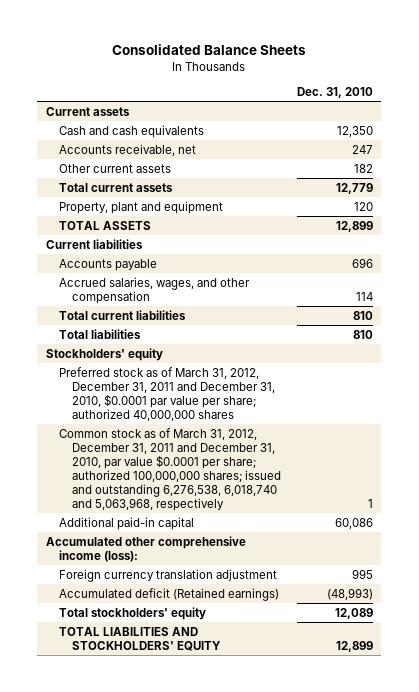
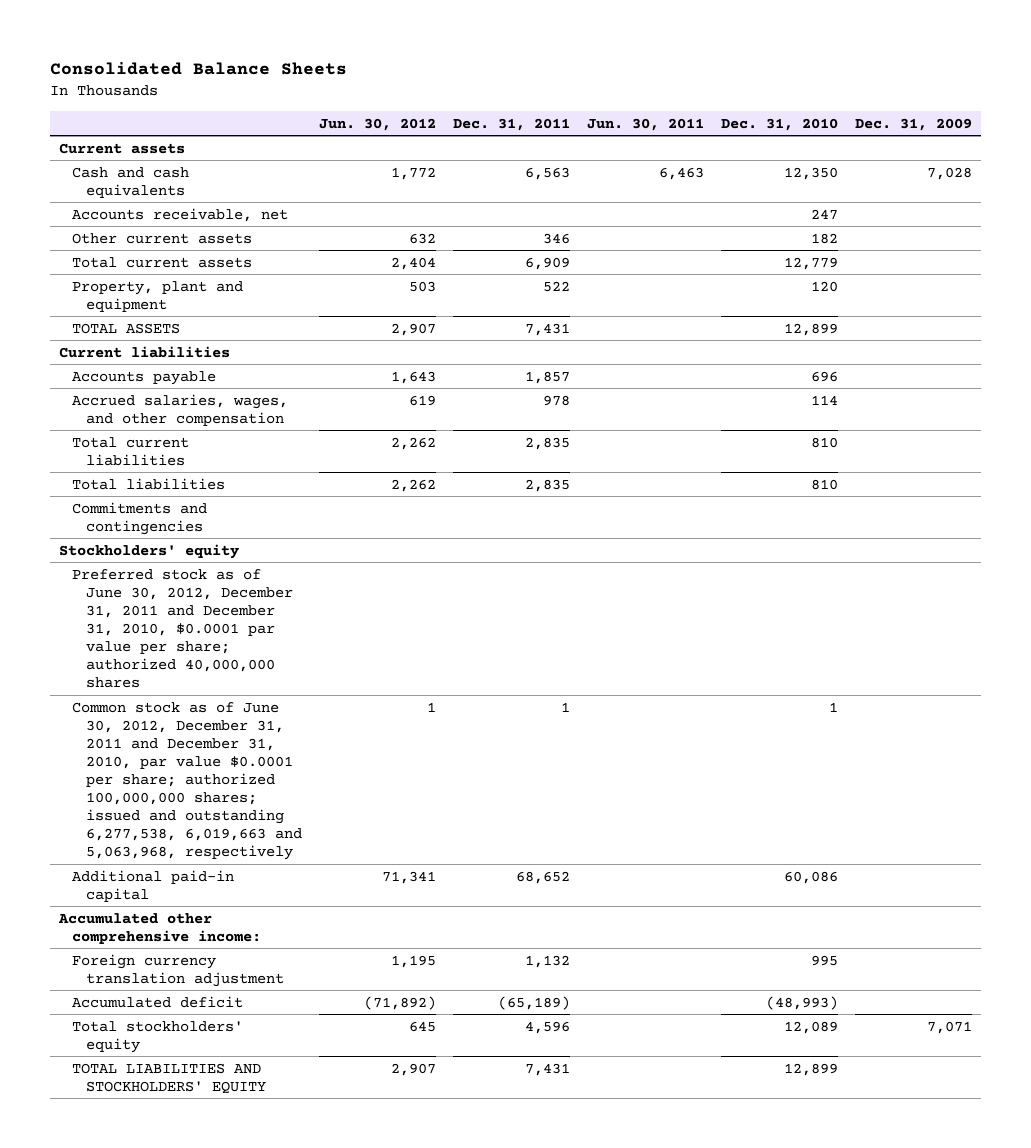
none -> [318,117,436,131] Jun. 30, 2012
none -> [452,117,570,131] Dec. 31, 2011
none -> [587,117,705,131] Jun. 30, 2011
none -> [855,117,973,131] Dec. 31, 2009
none -> [72,501,208,535] Commitments and contingencies
[58,366,275,421] Preferred stock as of March 31, 2012, December 31, 2011 and December 31, 2010, $0.0001 par value per share; authorized 40,000,000 shares -> [72,568,293,689] Preferred stock as of June 30, 2012, December 31, 2011 and December 31, 2010, $0.0001 par value per share; authorized 40,000,000 shares
[58,427,281,511] Common stock as of March 31, 2012, December 31, 2011 and December 31, 2010, par value $0.0001 per share; authorized 100,000,000 shares; issued and outstanding 6,276,538, 6,018,740 and 5,063,968, respectively -> [72,701,302,861] Common stock as of June 30, 2012, December 31, 2011 and December 31, 2010, par value $0.0001 per share; authorized 100,000,000 shares; issued and outstanding 6,277,538, 6,019,663 and 5,063,968, respectively
[45,535,246,562] Accumulated other comprehensive income (loss): -> [57,912,262,944] Accumulated other comprehensive income:
[58,587,279,601] Accumulated deficit (Retained earnings) -> [72,995,244,1008] Accumulated deficit

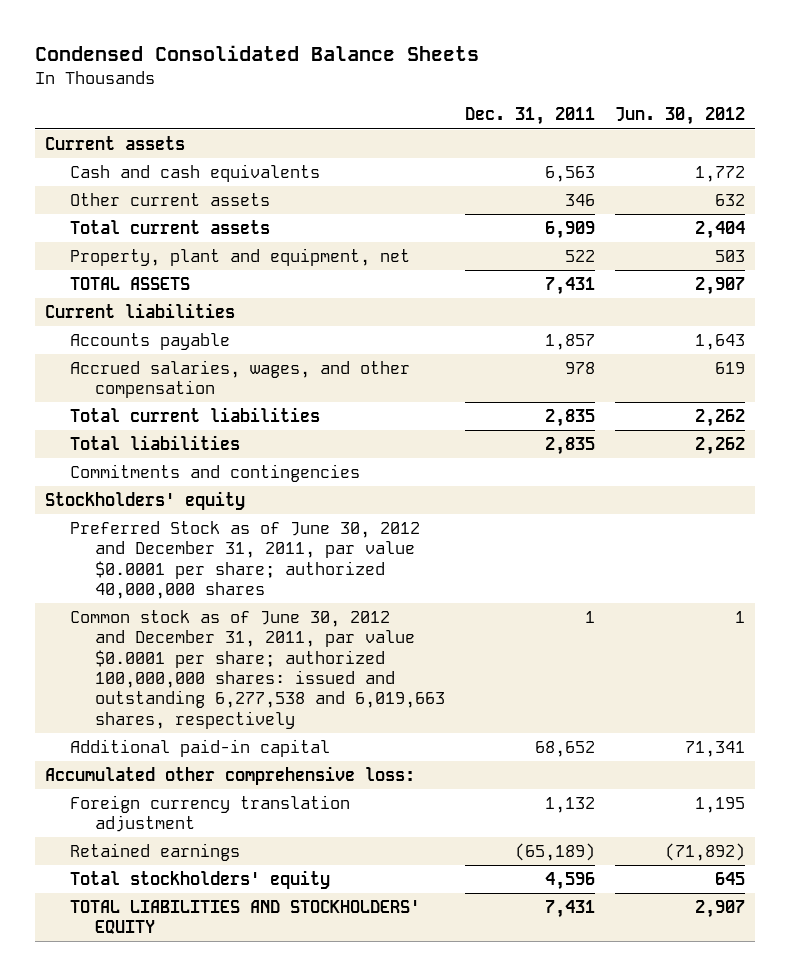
[49,62,347,76] Consolidated Balance Sheets -> [34,44,479,61] Condensed Consolidated Balance Sheets
[587,117,705,131] Jun. 30, 2011 -> none
[721,117,839,131] Dec. 31, 2010 -> none
[855,117,973,131] Dec. 31, 2009 -> none
[72,207,289,222] Accounts receivable, net -> none
[72,280,244,312] Property, plant and equipment -> [69,247,410,266] Property, plant and equipment, net
[72,568,293,689] Preferred stock as of June 30, 2012, December 31, 2011 and December 31, 2010, $0.0001 par value per share; authorized 40,000,000 shares -> [69,520,420,599] Preferred Stock as of June 30, 2012 and December 31, 2011, par value $0.0001 per share; authorized 40,000,000 shares
[72,701,302,861] Common stock as of June 30, 2012, December 31, 2011 and December 31, 2010, par value $0.0001 per share; authorized 100,000,000 shares; issued and outstanding 6,277,538, 6,019,663 and 5,063,968, respectively -> [69,609,445,729] Common stock as of June 30, 2012 and December 31, 2011, par value $0.0001 per share; authorized 100,000,000 shares: issued and outstanding 6,277,538 and 6,019,663 shares, respectively
[57,912,262,944] Accumulated other comprehensive income: -> [44,765,415,785] Accumulated other comprehensive loss:
[72,995,244,1008] Accumulated deficit -> [69,842,240,861] Retained earnings

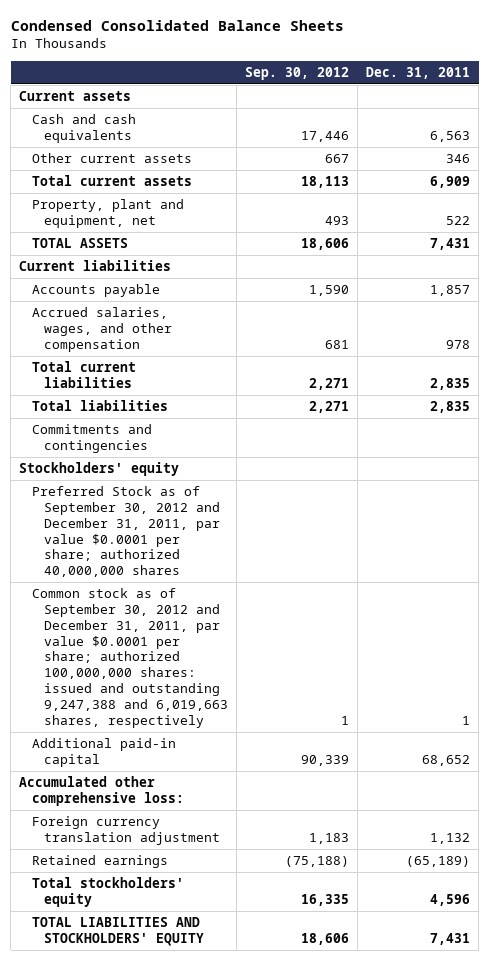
[615,107,746,126] Jun. 30, 2012 -> none
none -> [245,66,350,80] Sep. 30, 2012
[69,520,420,599] Preferred Stock as of June 30, 2012 and December 31, 2011, par value $0.0001 per share; authorized 40,000,000 shares -> [31,486,221,578] Preferred Stock as of September 30, 2012 and December 31, 2011, par value $0.0001 per share; authorized 40,000,000 shares
[69,609,445,729] Common stock as of June 30, 2012 and December 31, 2011, par value $0.0001 per share; authorized 100,000,000 shares: issued and outstanding 6,277,538 and 6,019,663 shares, respectively -> [31,588,229,728] Common stock as of September 30, 2012 and December 31, 2011, par value $0.0001 per share; authorized 100,000,000 shares: issued and outstanding 9,247,388 and 6,019,663 shares, respectively

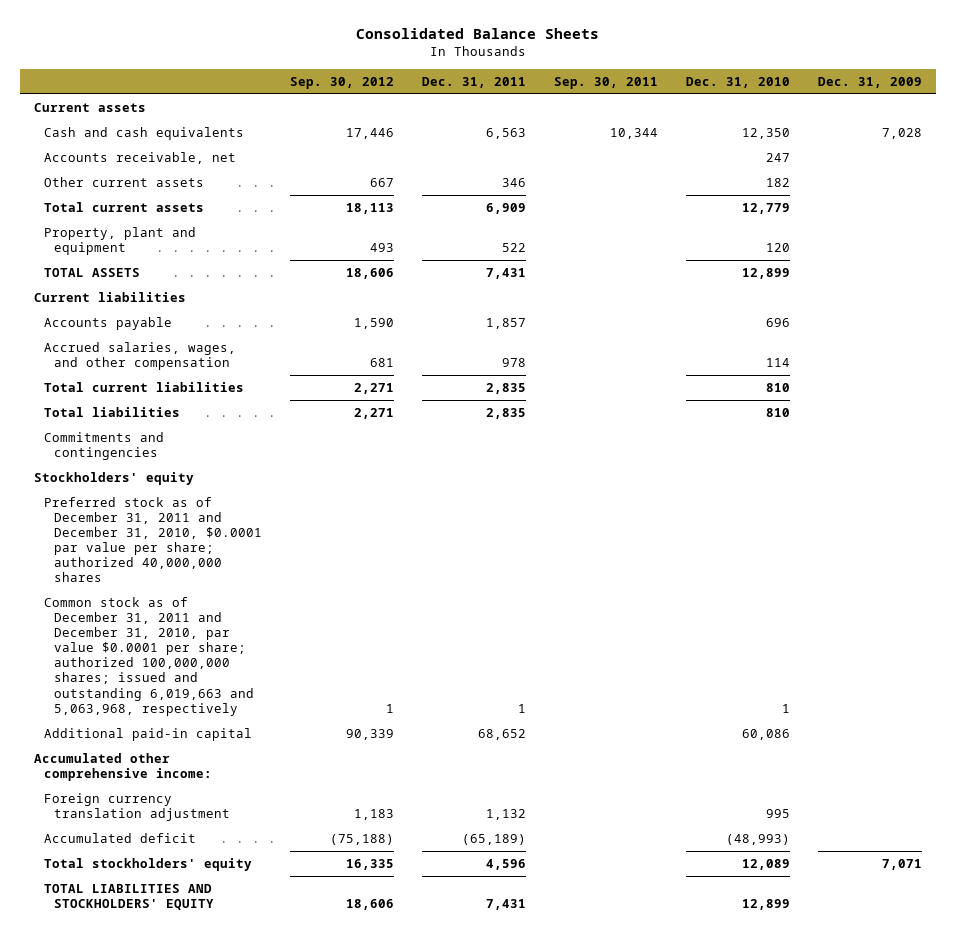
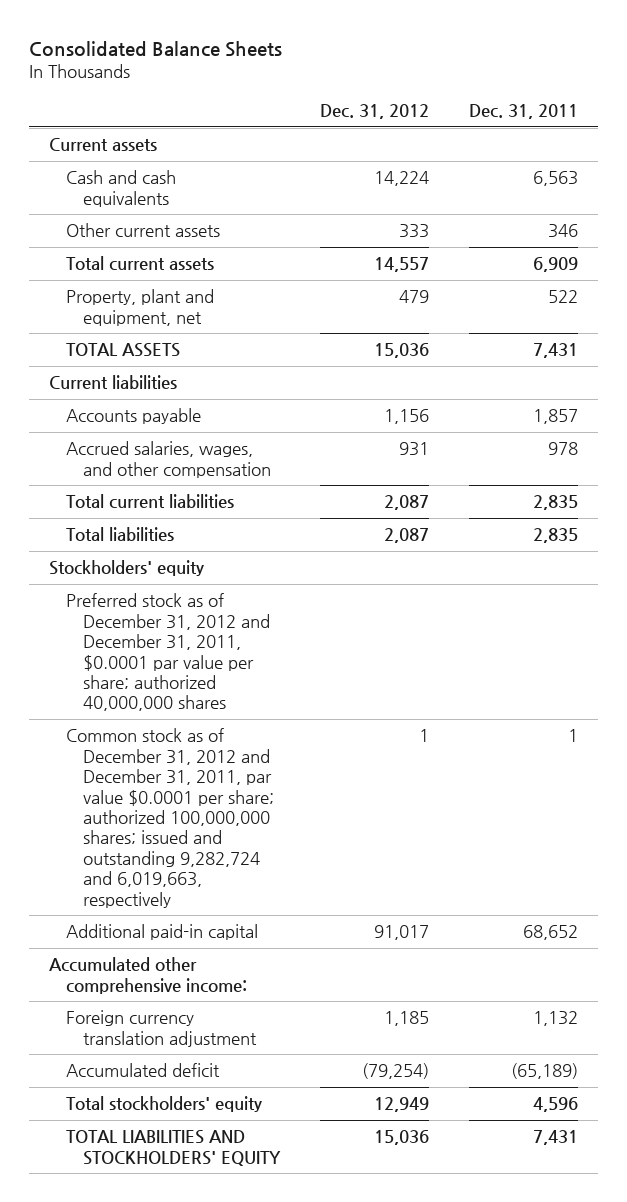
[289,76,394,89] Sep. 30, 2012 -> none
[553,76,658,89] Sep. 30, 2011 -> none
[685,76,790,88] Dec. 31, 2010 -> none
[817,76,922,88] Dec. 31, 2009 -> none
none -> [320,104,430,120] Dec. 31, 2012
[43,151,236,164] Accounts receivable, net -> none
[43,226,196,256] Property, plant and equipment -> [65,289,214,326] Property, plant and equipment, net
[43,431,164,461] Commitments and contingencies -> none
[43,496,262,583] Preferred stock as of December 31, 2011 and December 31, 2010, $0.0001 par value per share; authorized 40,000,000 shares -> [65,593,271,712] Preferred stock as of December 31, 2012 and December 31, 2011, $0.0001 par value per share; authorized 40,000,000 shares
[43,596,254,716] Common stock as of December 31, 2011 and December 31, 2010, par value $0.0001 per share; authorized 100,000,000 shares; issued and outstanding 6,019,663 and 5,063,968, respectively -> [65,728,275,908] Common stock as of December 31, 2012 and December 31, 2011, par value $0.0001 per share; authorized 100,000,000 shares; issued and outstanding 9,282,724 and 6,019,663, respectively

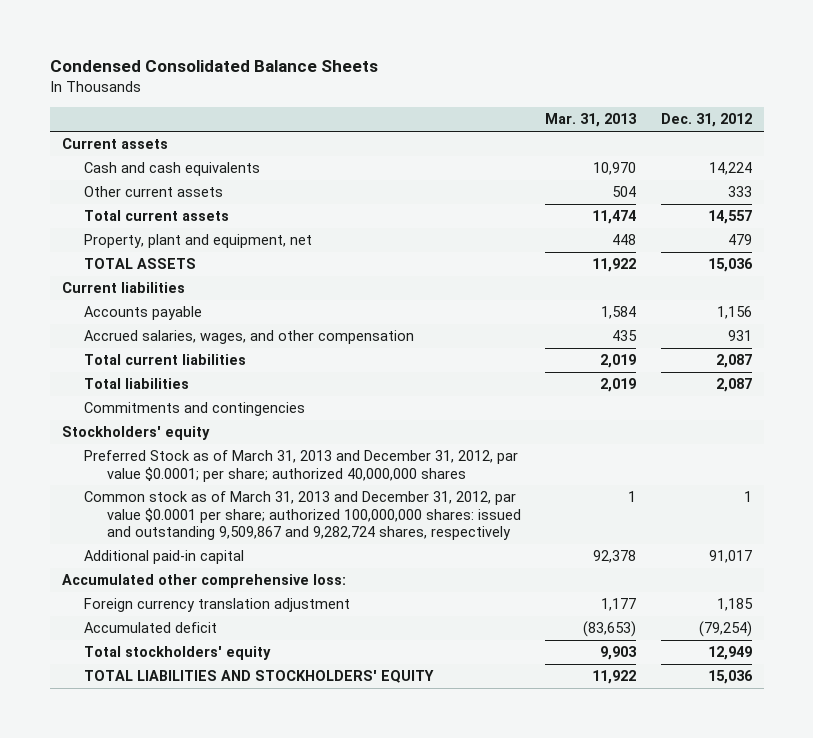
[28,40,282,57] Consolidated Balance Sheets -> [49,60,378,73] Condensed Consolidated Balance Sheets
[469,104,579,120] Dec. 31, 2011 -> none
none -> [545,113,638,128] Mar. 31, 2013
none -> [84,402,306,417] Commitments and contingencies
[65,593,271,712] Preferred stock as of December 31, 2012 and December 31, 2011, $0.0001 par value per share; authorized 40,000,000 shares -> [84,450,519,482] Preferred Stock as of March 31, 2013 and December 31, 2012, par value $0.0001; per share; authorized 40,000,000 shares
[65,728,275,908] Common stock as of December 31, 2012 and December 31, 2011, par value $0.0001 per share; authorized 100,000,000 shares; issued and outstanding 9,282,724 and 6,019,663, respectively -> [84,491,522,540] Common stock as of March 31, 2013 and December 31, 2012, par value $0.0001 per share; authorized 100,000,000 shares: issued and outstanding 9,509,867 and 9,282,724 shares, respectively
[48,957,247,994] Accumulated other comprehensive income: -> [61,574,346,589] Accumulated other comprehensive loss:

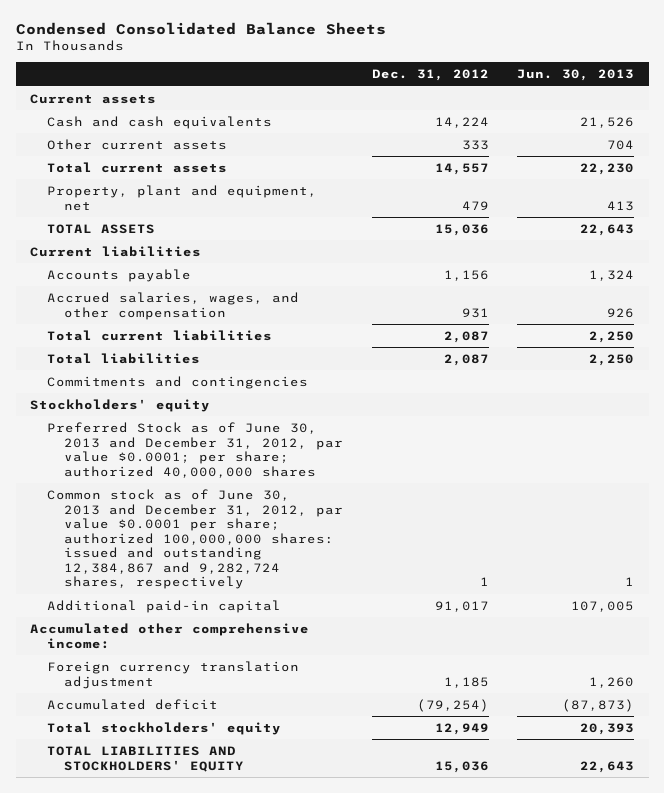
[545,113,638,128] Mar. 31, 2013 -> none
none -> [517,69,635,82] Jun. 30, 2013
[84,450,519,482] Preferred Stock as of March 31, 2013 and December 31, 2012, par value $0.0001; per share; authorized 40,000,000 shares -> [46,421,343,478] Preferred Stock as of June 30, 2013 and December 31, 2012, par value $0.0001; per share; authorized 40,000,000 shares
[84,491,522,540] Common stock as of March 31, 2013 and December 31, 2012, par value $0.0001 per share; authorized 100,000,000 shares: issued and outstanding 9,509,867 and 9,282,724 shares, respectively -> [46,488,343,590] Common stock as of June 30, 2013 and December 31, 2012, par value $0.0001 per share; authorized 100,000,000 shares: issued and outstanding 12,384,867 and 9,282,724 shares, respectively
[61,574,346,589] Accumulated other comprehensive loss: -> [29,622,309,649] Accumulated other comprehensive income:

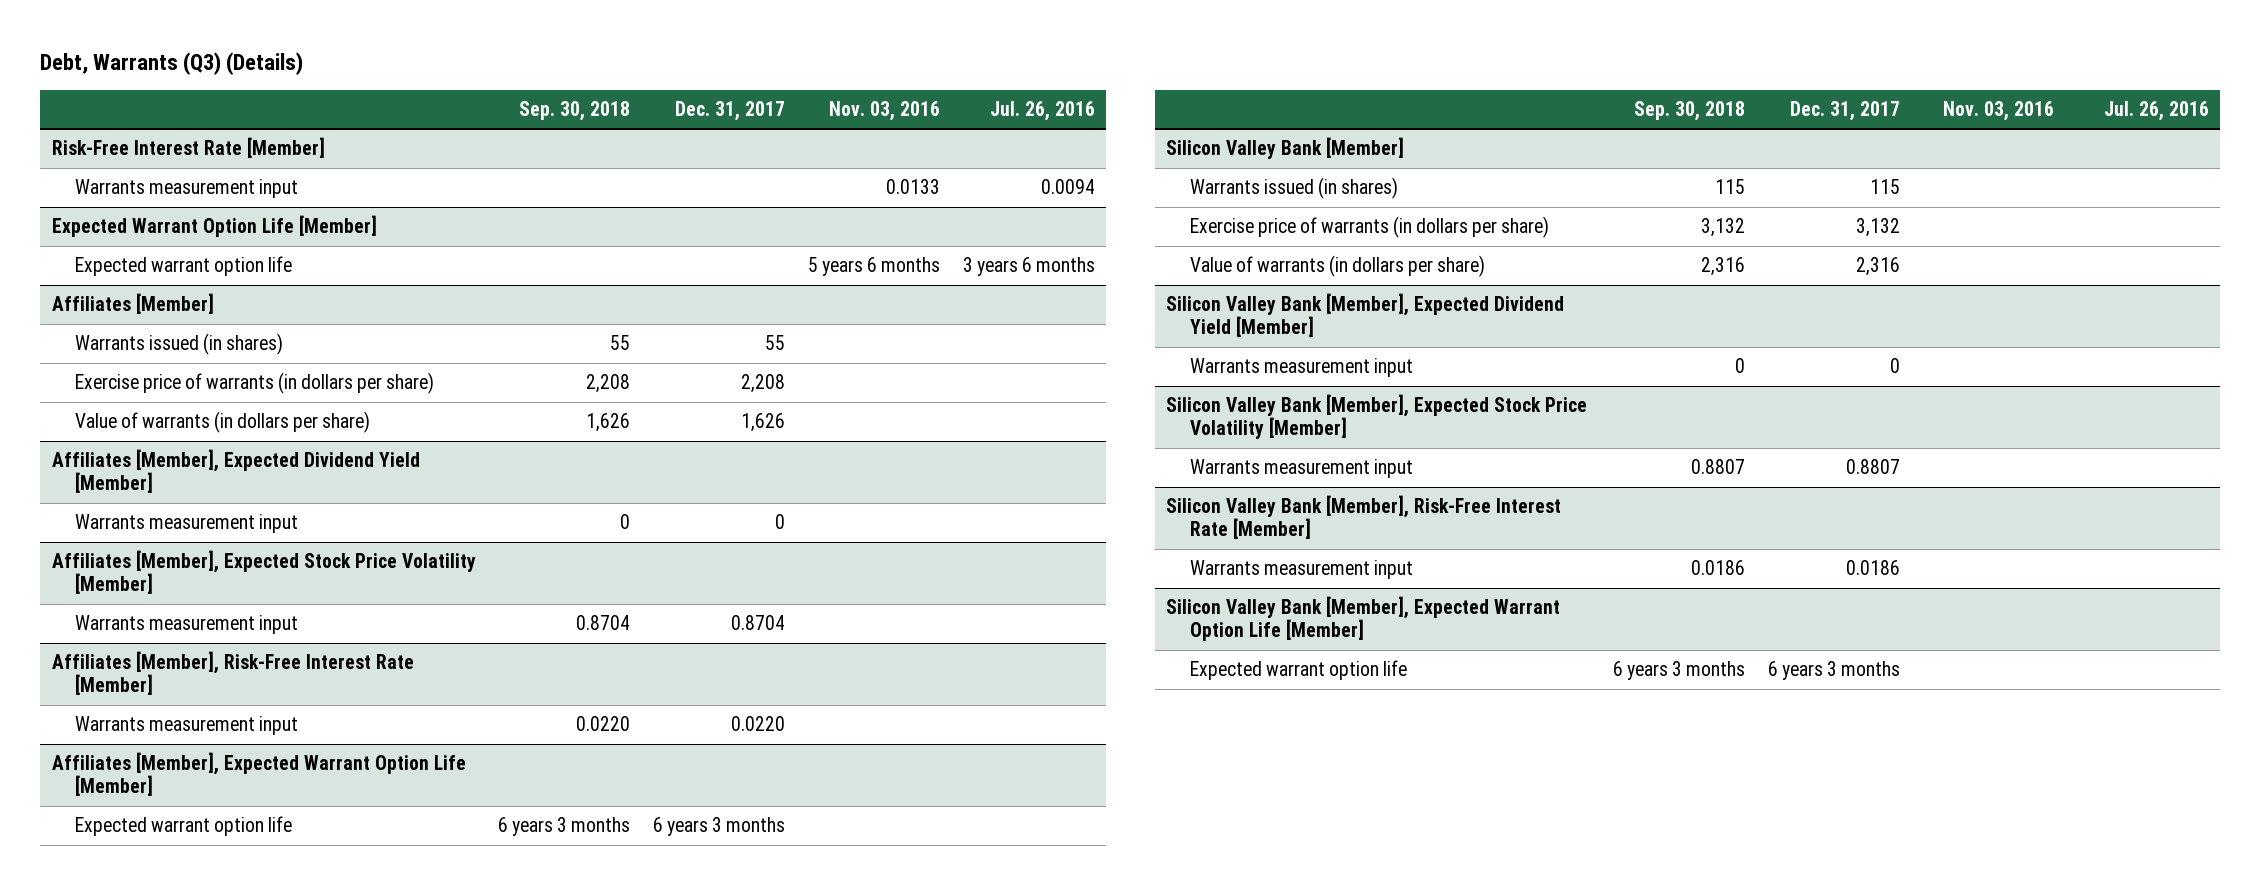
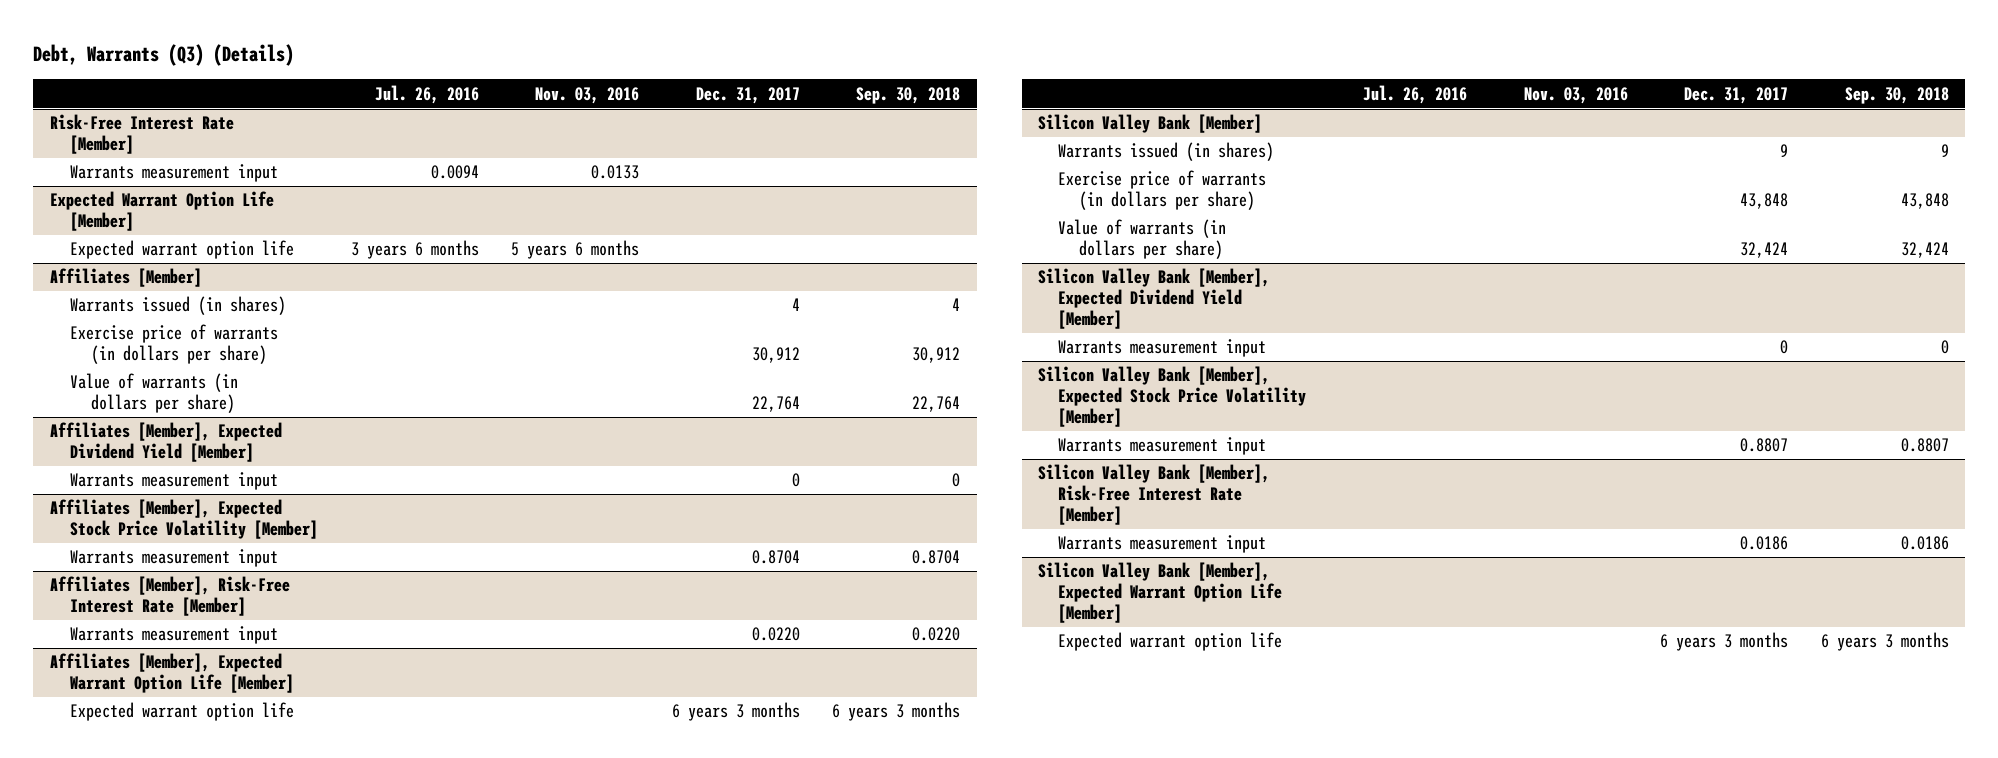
[610,335,631,351] 55 -> [952,298,961,312] 4
[765,335,786,351] 55 -> [791,298,800,312] 4
[586,374,631,394] 2,208 -> [912,347,961,364] 30,912
[741,374,786,394] 2,208 -> [751,347,800,364] 30,912
[586,413,631,433] 1,626 -> [912,396,961,413] 22,764
[741,413,786,433] 1,626 -> [751,396,800,413] 22,764
[1714,179,1745,195] 115 -> [1940,144,1949,158] 9
[1869,179,1900,195] 115 -> [1780,144,1789,158] 9
[1700,218,1745,238] 3,132 -> [1900,193,1949,210] 43,848
[1855,218,1900,238] 3,132 -> [1740,193,1789,210] 43,848
[1700,257,1745,277] 2,316 -> [1900,242,1949,259] 32,424
[1855,257,1900,277] 2,316 -> [1740,242,1789,259] 32,424

